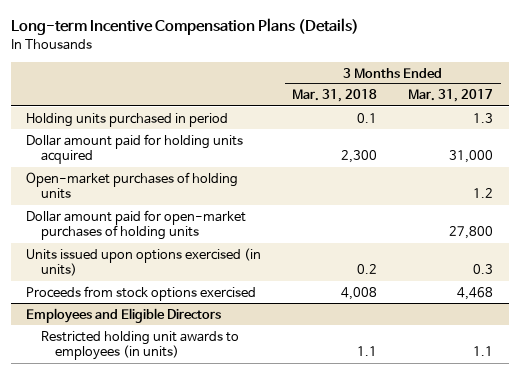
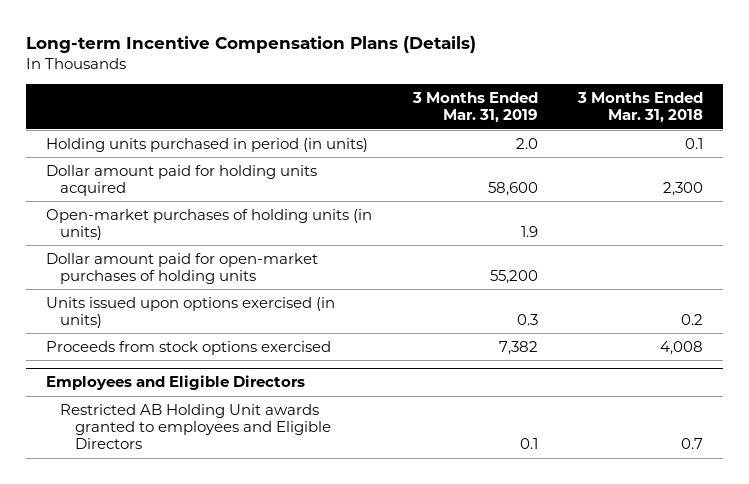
[408,89,494,103] Mar. 31, 2017 -> none
none -> [411,92,538,124] 3 Months Ended Mar. 31, 2019
[26,112,229,127] Holding units purchased in period -> [46,137,369,152] Holding units purchased in period (in units)
[26,171,239,200] Open-market purchases of holding units -> [46,208,373,240] Open-market purchases of holding units (in units)
[40,330,239,361] Restricted holding unit awards to employees (in units) -> [60,403,331,450] Restricted AB Holding Unit awards granted to employees and Eligible Directors
[357,346,378,357] 1.1 -> [680,438,703,450] 0.7

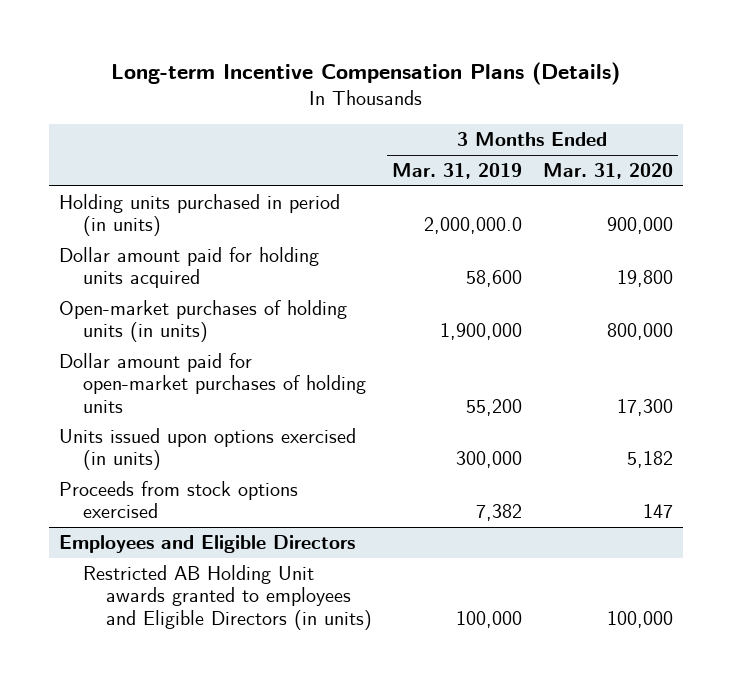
[576,92,703,124] 3 Months Ended Mar. 31, 2018 -> none
none -> [542,163,673,180] Mar. 31, 2020
[515,137,538,149] 2.0 -> [424,217,523,235] 2,000,000.0
[520,225,538,237] 1.9 -> [440,323,523,341] 1,900,000
[516,313,538,325] 0.3 -> [456,451,523,469] 300,000
[60,403,331,450] Restricted AB Holding Unit awards granted to employees and Eligible Directors -> [82,565,373,630] Restricted AB Holding Unit awards granted to employees and Eligible Directors (in units)
[519,438,538,450] 0.1 -> [456,610,523,628] 100,000

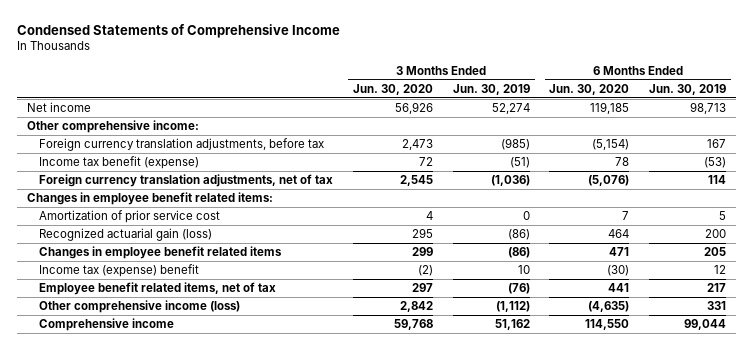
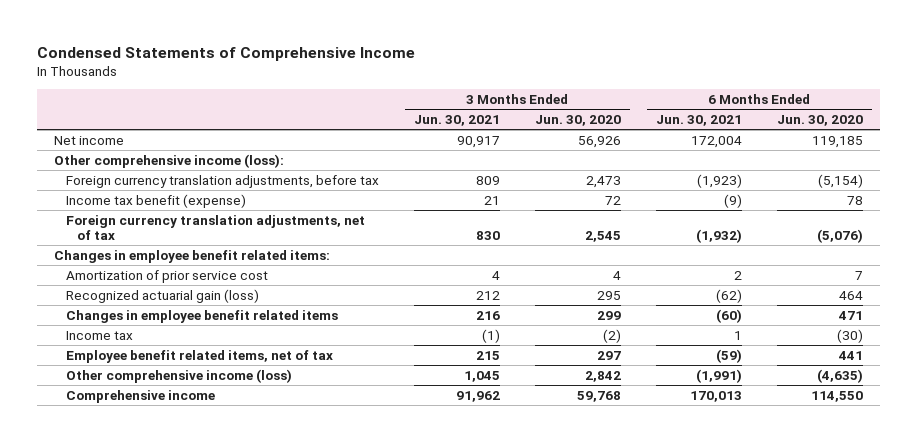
[452,84,530,96] Jun. 30, 2019 -> none
[649,84,727,96] Jun. 30, 2019 -> none
none -> [413,115,500,127] Jun. 30, 2021
none -> [655,115,742,127] Jun. 30, 2021
[27,120,200,134] Other comprehensive income: -> [54,153,285,168] Other comprehensive income (loss):
[39,264,200,278] Income tax (expense) benefit -> [65,330,133,340] Income tax

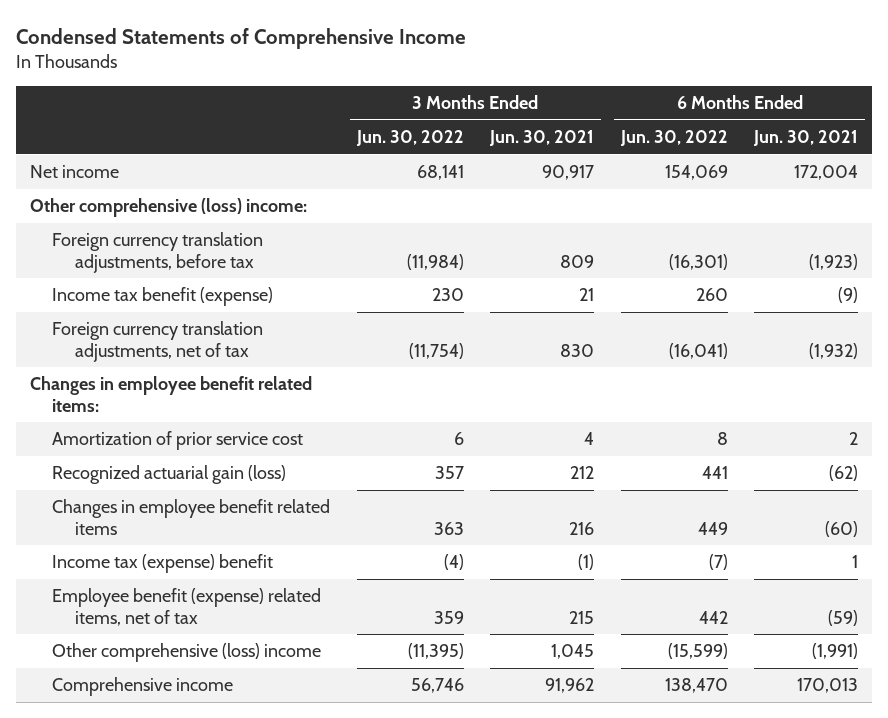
[534,115,621,127] Jun. 30, 2020 -> none
[776,115,863,127] Jun. 30, 2020 -> none
none -> [355,130,464,147] Jun. 30, 2022
none -> [619,130,728,147] Jun. 30, 2022
[54,153,285,168] Other comprehensive income (loss): -> [29,198,307,218] Other comprehensive (loss) income:
[65,330,133,340] Income tax -> [52,554,274,574] Income tax (expense) benefit
[65,349,333,363] Employee benefit related items, net of tax -> [52,588,322,626] Employee benefit (expense) related items, net of tax
[65,368,292,383] Other comprehensive income (loss) -> [52,643,322,663] Other comprehensive (loss) income

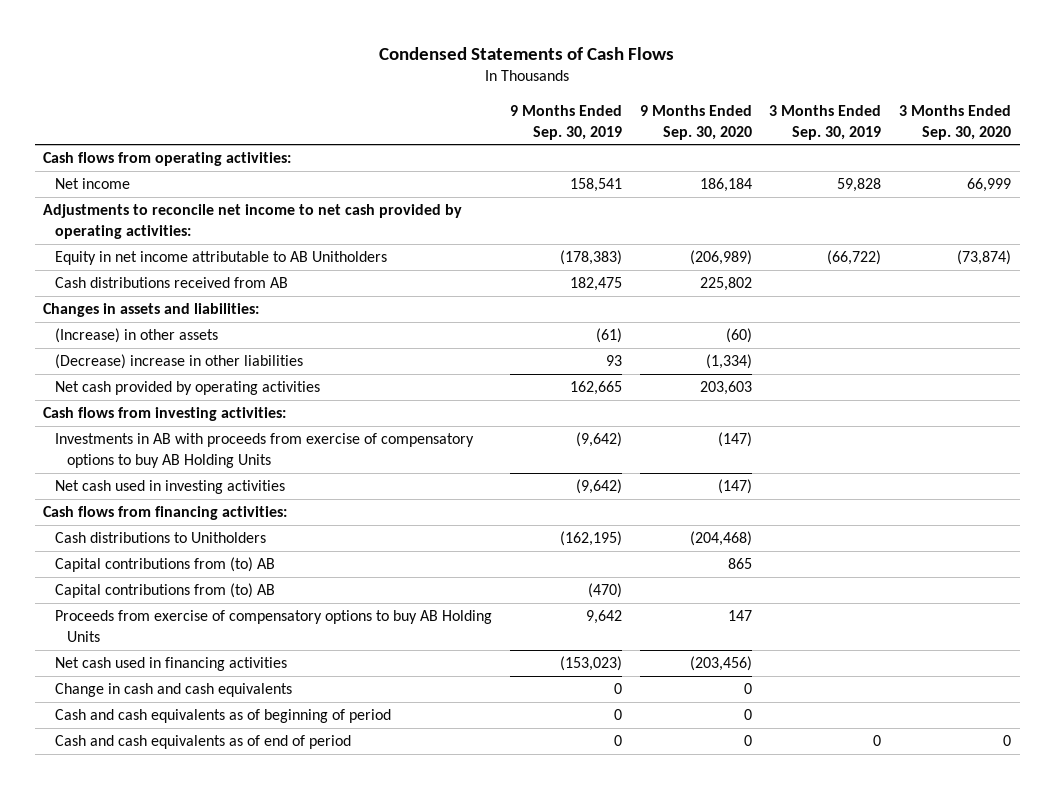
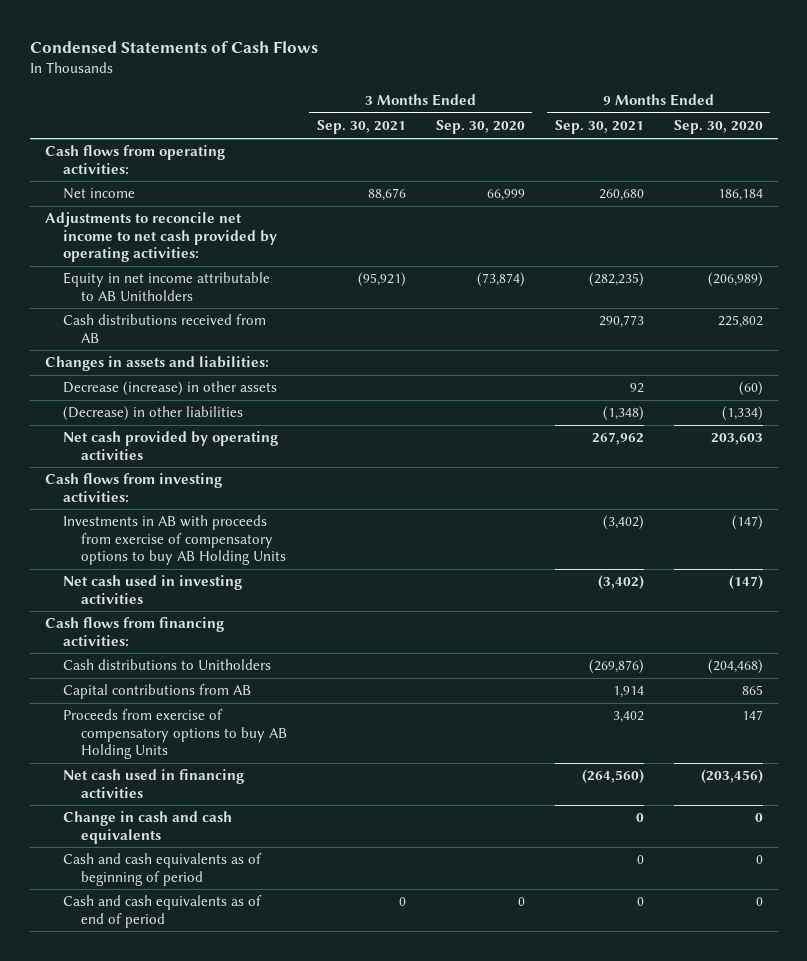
[509,104,622,140] 9 Months Ended Sep. 30, 2019 -> none
[769,104,882,140] 3 Months Ended Sep. 30, 2019 -> none
none -> [316,120,406,135] Sep. 30, 2021
none -> [554,120,644,135] Sep. 30, 2021
[55,328,219,344] (Increase) in other assets -> [62,381,277,397] Decrease (increase) in other assets
[55,354,304,370] (Decrease) increase in other liabilities -> [62,406,243,422] (Decrease) in other liabilities
[55,583,276,599] Capital contributions from (to) AB -> none
[55,557,276,573] Capital contributions from (to) AB -> [62,684,251,700] Capital contributions from AB

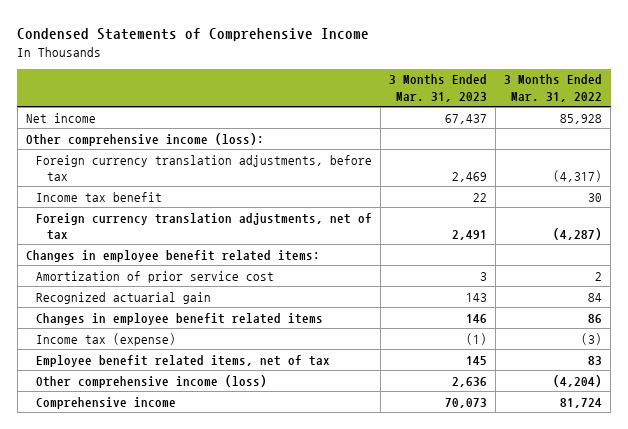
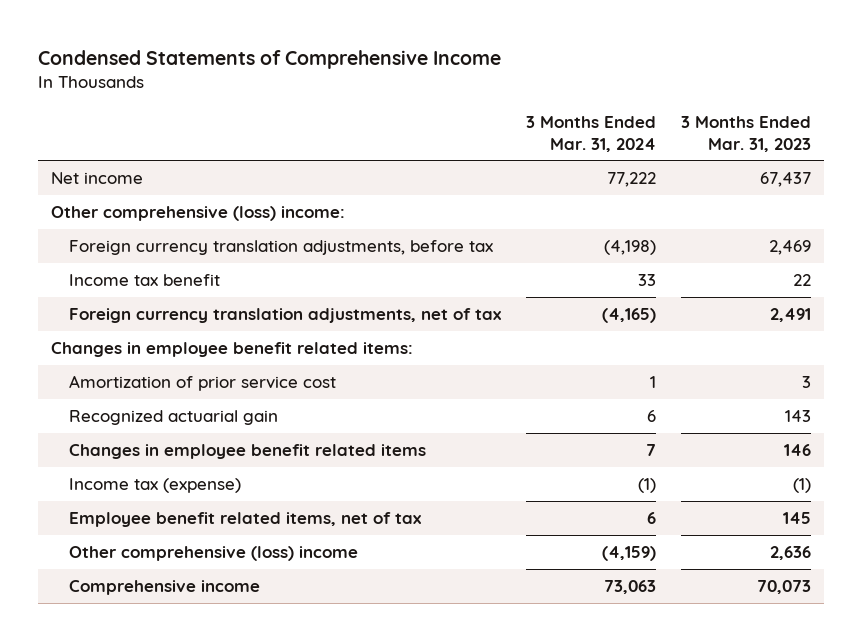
[504,74,603,103] 3 Months Ended Mar. 31, 2022 -> none
none -> [526,115,657,152] 3 Months Ended Mar. 31, 2024
[25,132,264,146] Other comprehensive income (loss): -> [50,206,345,222] Other comprehensive (loss) income:
[36,374,268,388] Other comprehensive income (loss) -> [69,546,359,562] Other comprehensive (loss) income

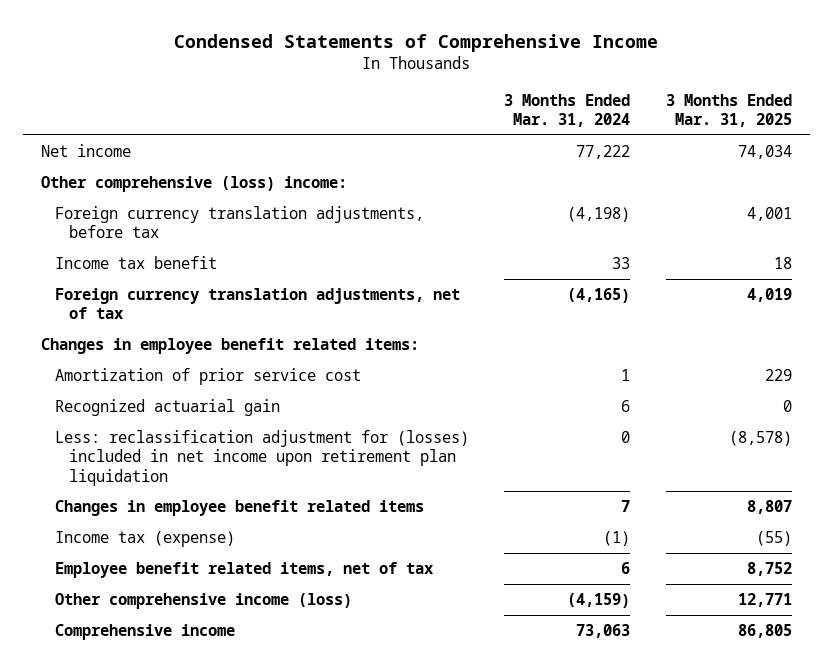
[681,115,812,152] 3 Months Ended Mar. 31, 2023 -> none
none -> [665,93,792,127] 3 Months Ended Mar. 31, 2025
none -> [55,429,470,486] Less: reclassification adjustment for (losses) included in net income upon retirement plan liquidation
[69,546,359,562] Other comprehensive (loss) income -> [55,592,353,609] Other comprehensive income (loss)

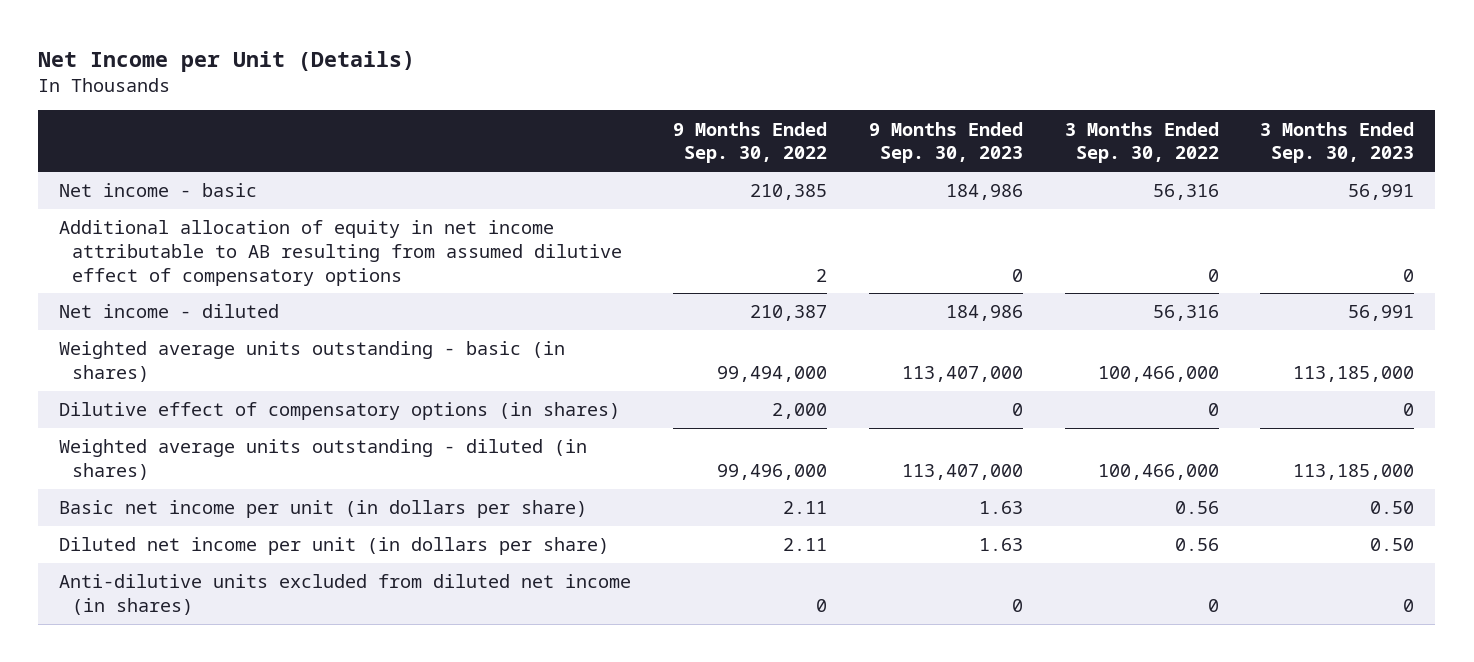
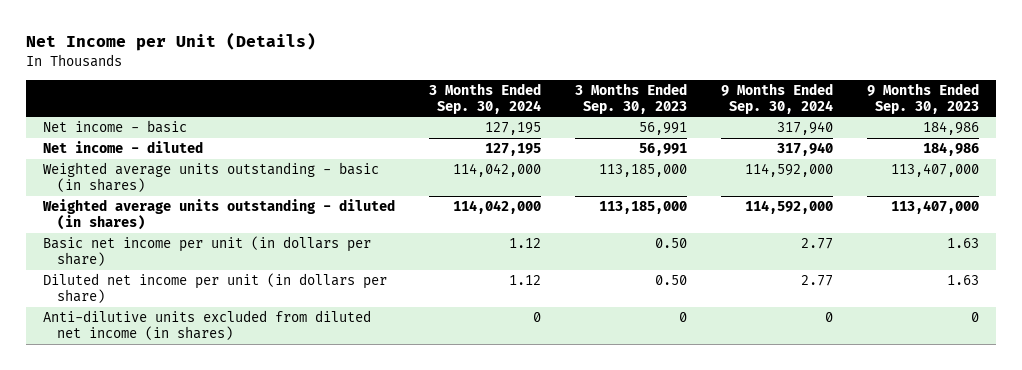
[672,121,827,164] 9 Months Ended Sep. 30, 2022 -> none
[1064,121,1219,164] 3 Months Ended Sep. 30, 2022 -> none
none -> [428,82,541,114] 3 Months Ended Sep. 30, 2024
none -> [720,82,833,114] 9 Months Ended Sep. 30, 2024
[59,220,623,286] Additional allocation of equity in net income attributable to AB resulting from assumed dilutive effect of compensatory options -> none
[59,402,621,421] Dilutive effect of compensatory options (in shares) -> none

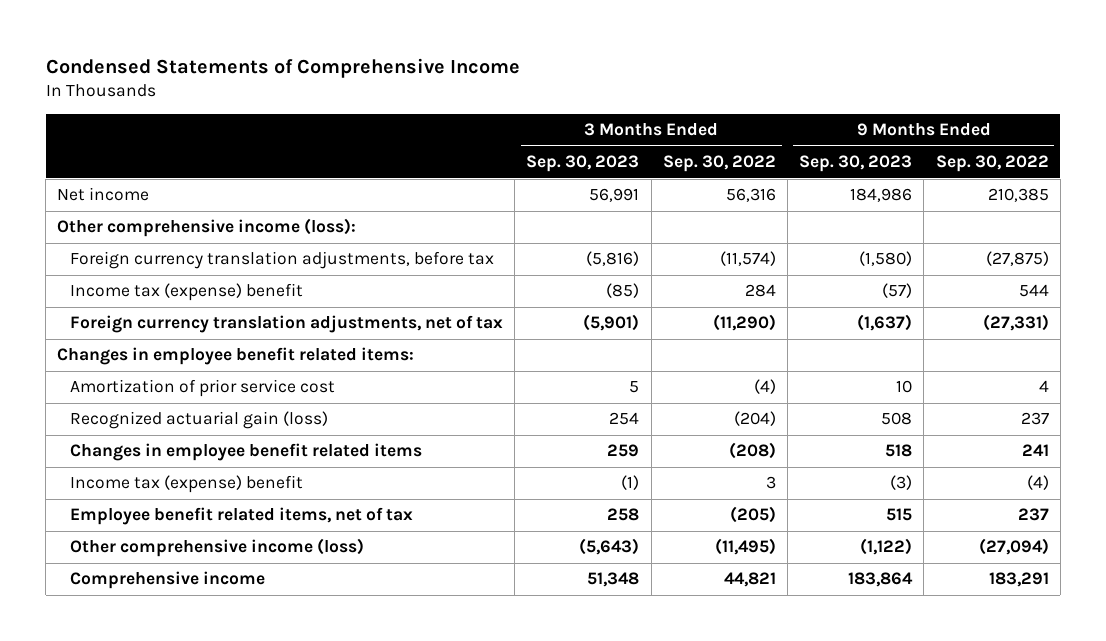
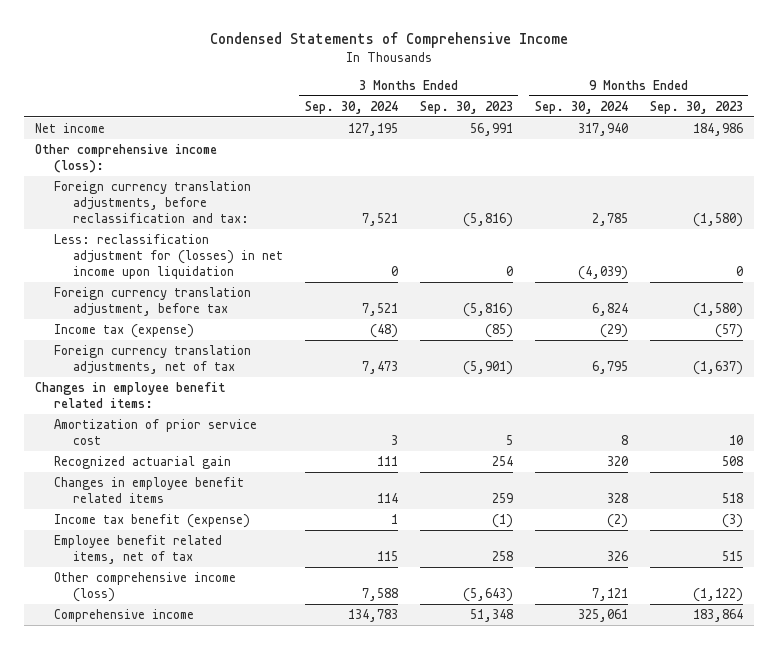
[662,155,776,173] Sep. 30, 2022 -> none
[935,155,1049,173] Sep. 30, 2022 -> none
none -> [304,100,398,114] Sep. 30, 2024
none -> [534,100,628,114] Sep. 30, 2024
none -> [53,180,251,224] Foreign currency translation adjustments, before reclassification and tax:
none -> [53,233,283,280] Less: reclassification adjustment for (losses) in net income upon liquidation
[70,251,495,270] Foreign currency translation adjustments, before tax -> [53,286,251,317] Foreign currency translation adjustment, before tax
[70,283,304,302] Income tax (expense) benefit -> [53,323,194,338] Income tax (expense)
[70,411,329,430] Recognized actuarial gain (loss) -> [53,455,231,469] Recognized actuarial gain
[70,475,304,494] Income tax (expense) benefit -> [53,513,250,528] Income tax benefit (expense)

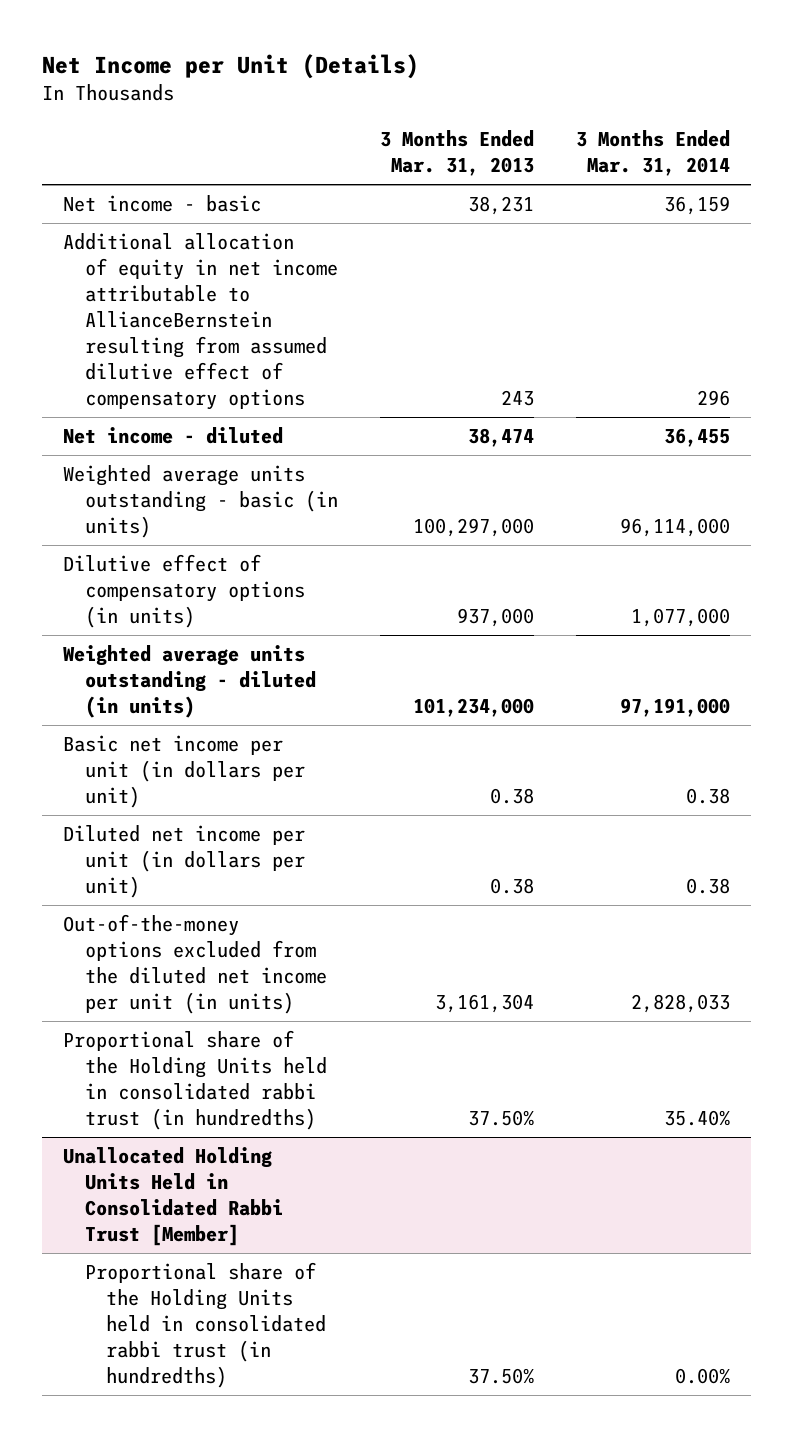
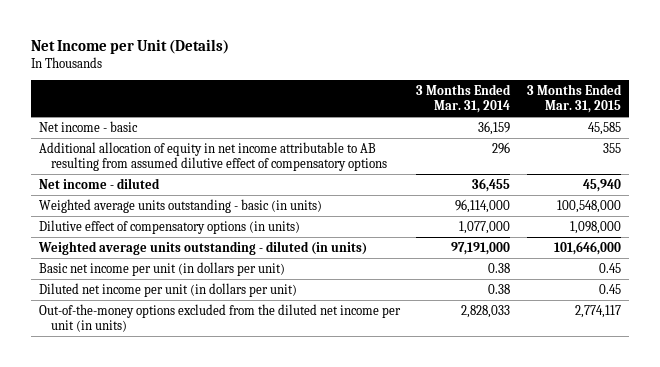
[379,130,534,177] 3 Months Ended Mar. 31, 2013 -> none
none -> [526,83,622,114] 3 Months Ended Mar. 31, 2015
[63,233,338,410] Additional allocation of equity in net income attributable to AllianceBernstein resulting from assumed dilutive effect of compensatory options -> [39,141,387,171] Additional allocation of equity in net income attributable to AB resulting from assumed dilutive effect of compensatory options
[63,1030,327,1131] Proportional share of the Holding Units held in consolidated rabbi trust (in hundredths) -> none
[63,1147,283,1247] Unallocated Holding Units Held in Consolidated Rabbi Trust [Member] -> none
[84,1262,326,1389] Proportional share of the Holding Units held in consolidated rabbi trust (in hundredths) -> none

